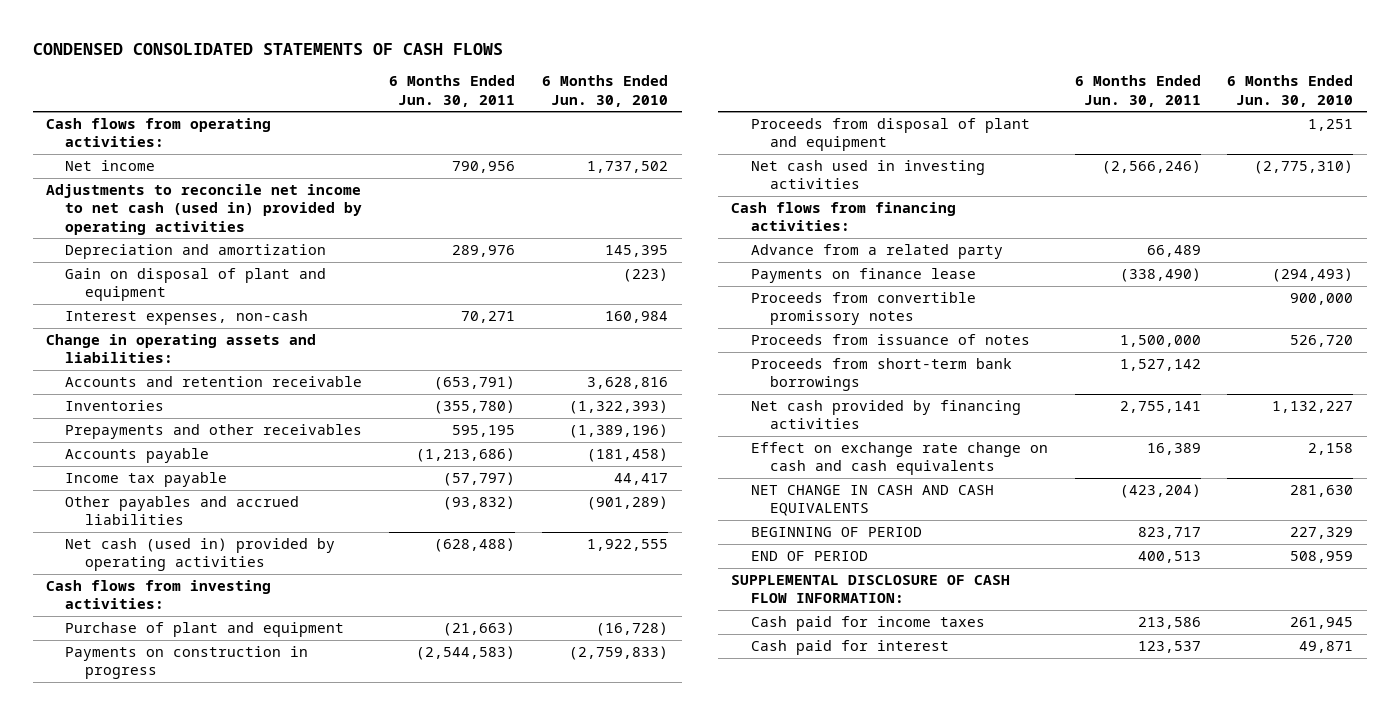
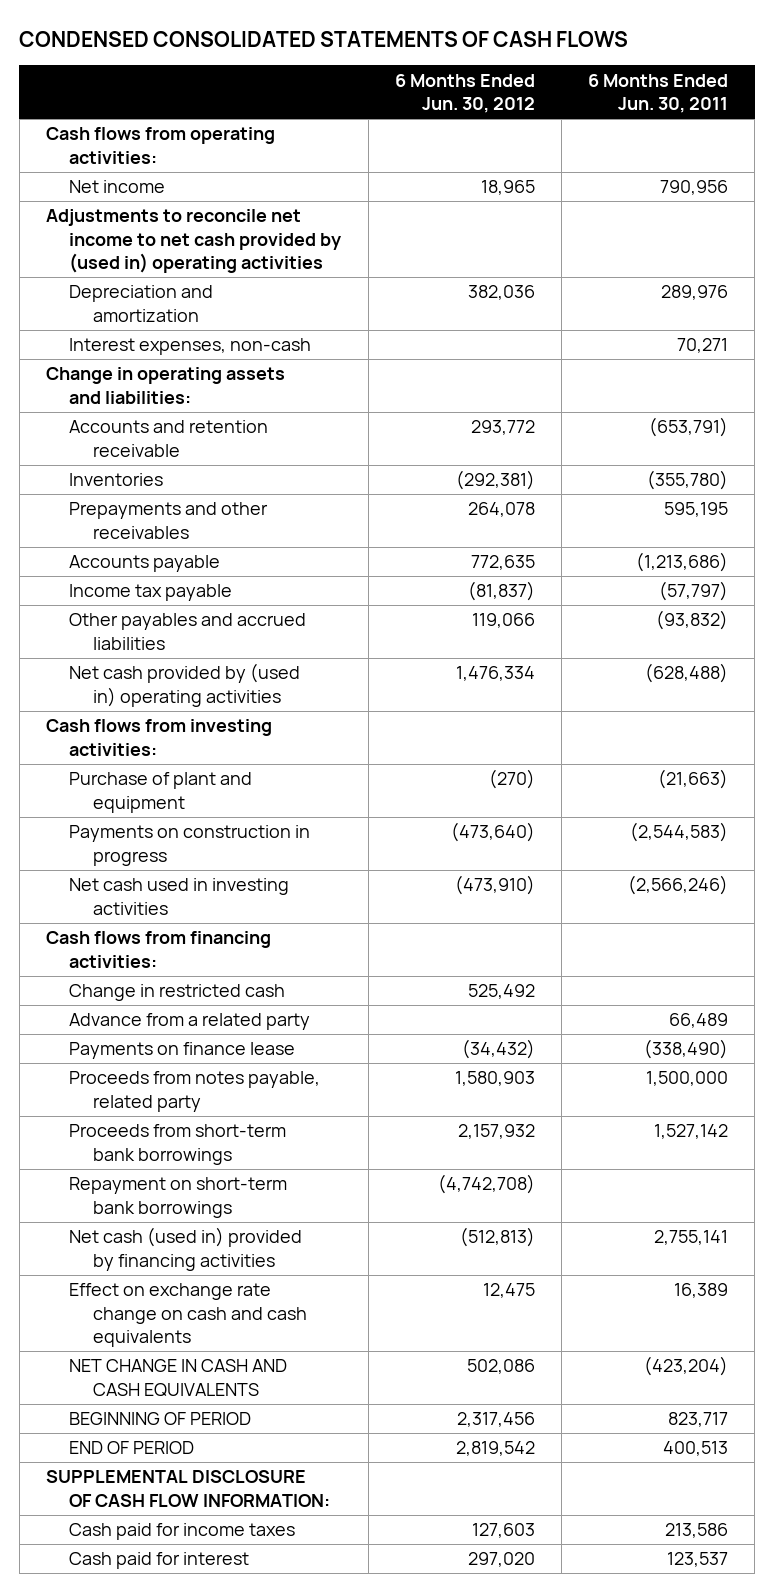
[542,75,669,107] 6 Months Ended Jun. 30, 2010 -> none
none -> [394,73,535,114] 6 Months Ended Jun. 30, 2012
[45,184,363,235] Adjustments to reconcile net income to net cash (used in) provided by operating activities -> [45,209,342,274] Adjustments to reconcile net income to net cash provided by (used in) operating activities
[65,268,327,302] Gain on disposal of plant and equipment -> none
[65,538,336,572] Net cash (used in) provided by operating activities -> [69,663,301,707] Net cash provided by (used in) operating activities
[750,118,1030,152] Proceeds from disposal of plant and equipment -> none
none -> [69,984,286,1002] Change in restricted cash
[750,292,976,326] Proceeds from convertible promissory notes -> none
[750,334,1030,346] Proceeds from issuance of notes -> [69,1071,321,1112] Proceeds from notes payable, related party
none -> [69,1177,288,1218] Repayment on short-term bank borrowings
[750,400,1021,430] Net cash provided by financing activities -> [69,1227,303,1271] Net cash (used in) provided by financing activities

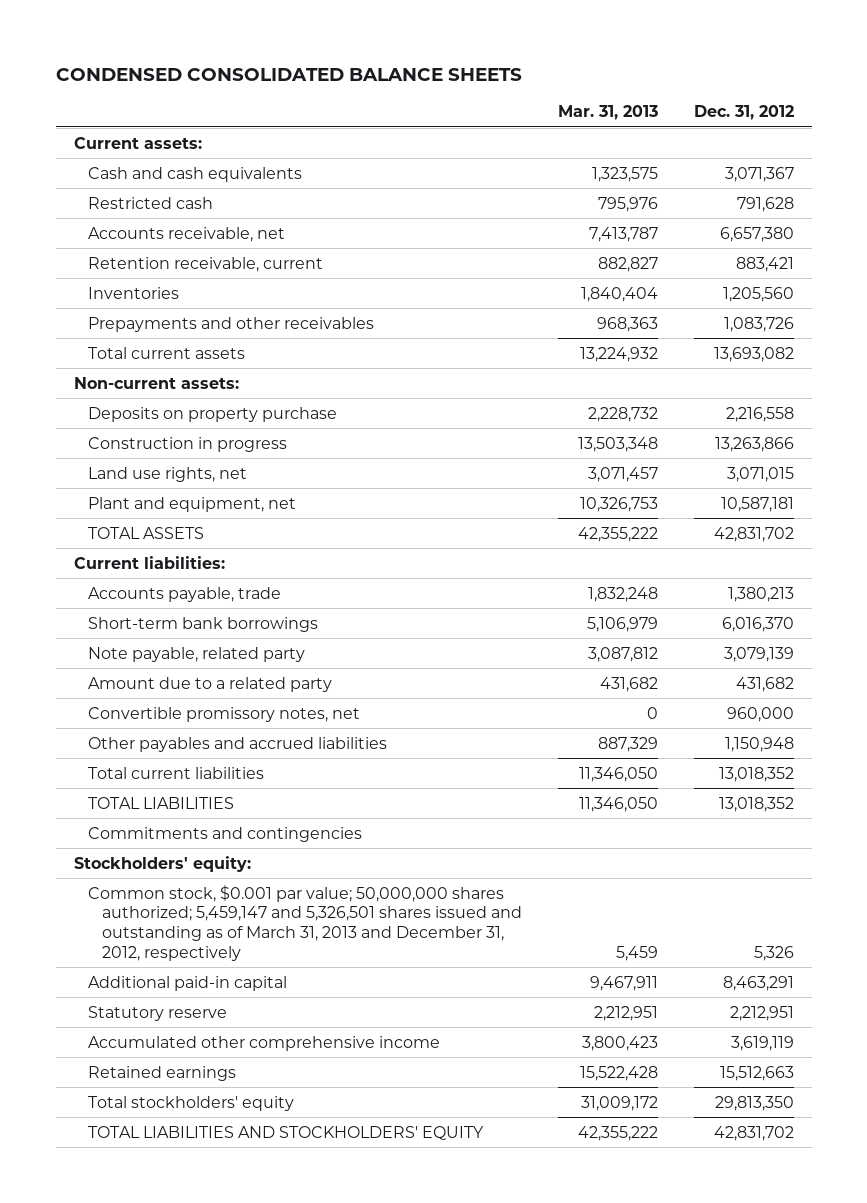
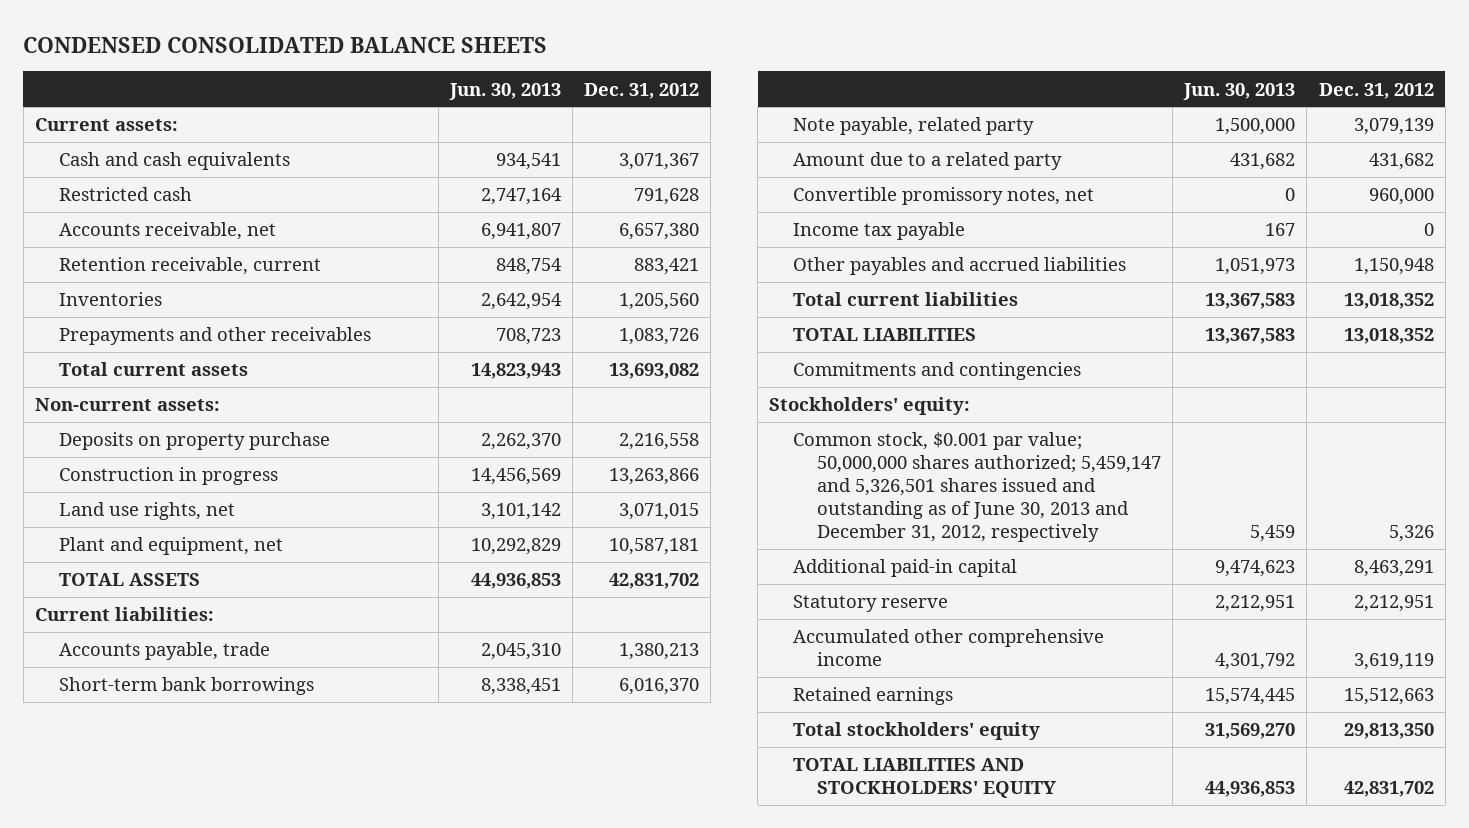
[557,105,658,121] Mar. 31, 2013 -> none
none -> [449,82,562,100] Jun. 30, 2013
none -> [793,222,966,241] Income tax payable
[87,884,522,961] Common stock, $0.001 par value; 50,000,000 shares authorized; 5,459,147 and 5,326,501 shares issued and outstanding as of March 31, 2013 and December 31, 2012, respectively -> [793,432,1162,543] Common stock, $0.001 par value; 50,000,000 shares authorized; 5,459,147 and 5,326,501 shares issued and outstanding as of June 30, 2013 and December 31, 2012, respectively

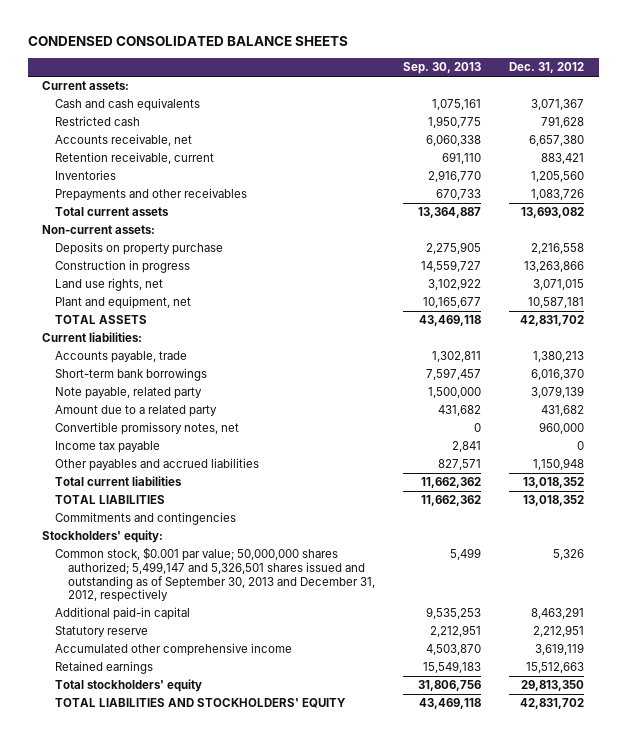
[449,82,562,100] Jun. 30, 2013 -> none
none -> [403,62,482,75] Sep. 30, 2013
[793,432,1162,543] Common stock, $0.001 par value; 50,000,000 shares authorized; 5,459,147 and 5,326,501 shares issued and outstanding as of June 30, 2013 and December 31, 2012, respectively -> [54,547,375,603] Common stock, $0.001 par value; 50,000,000 shares authorized; 5,499,147 and 5,326,501 shares issued and outstanding as of September 30, 2013 and December 31, 2012, respectively

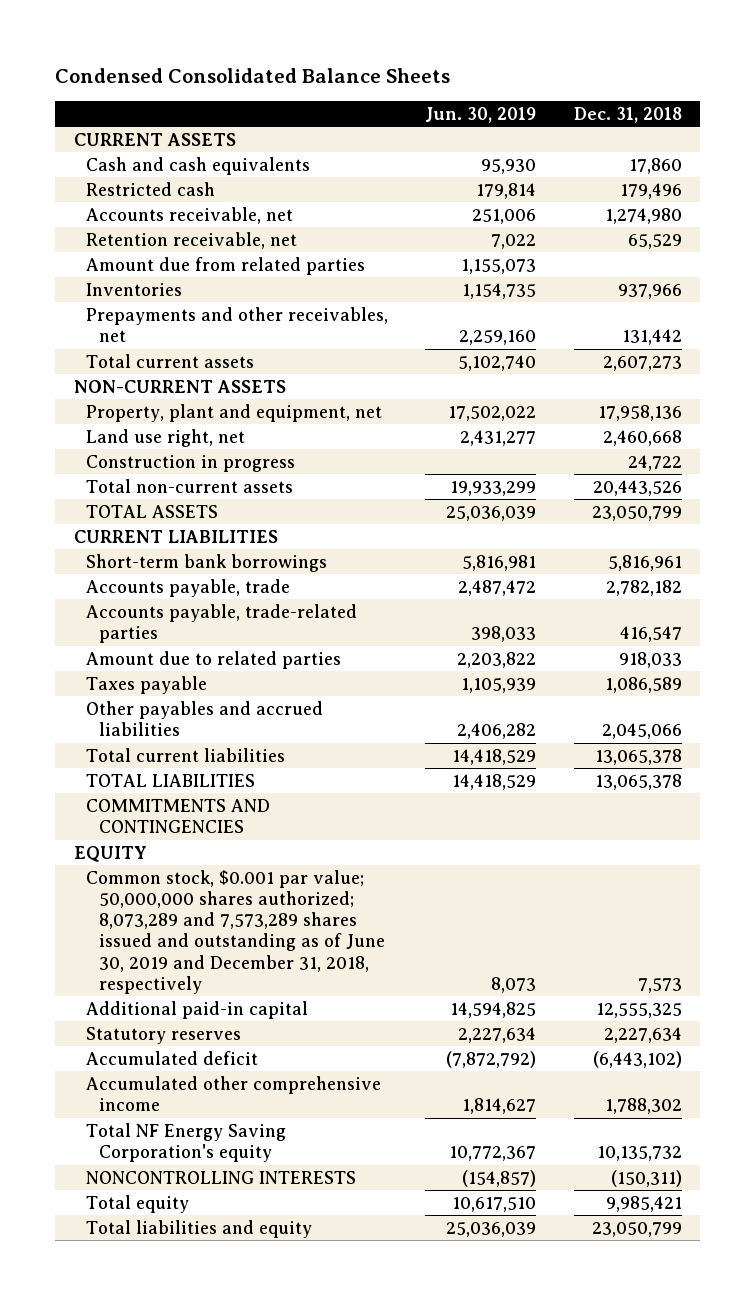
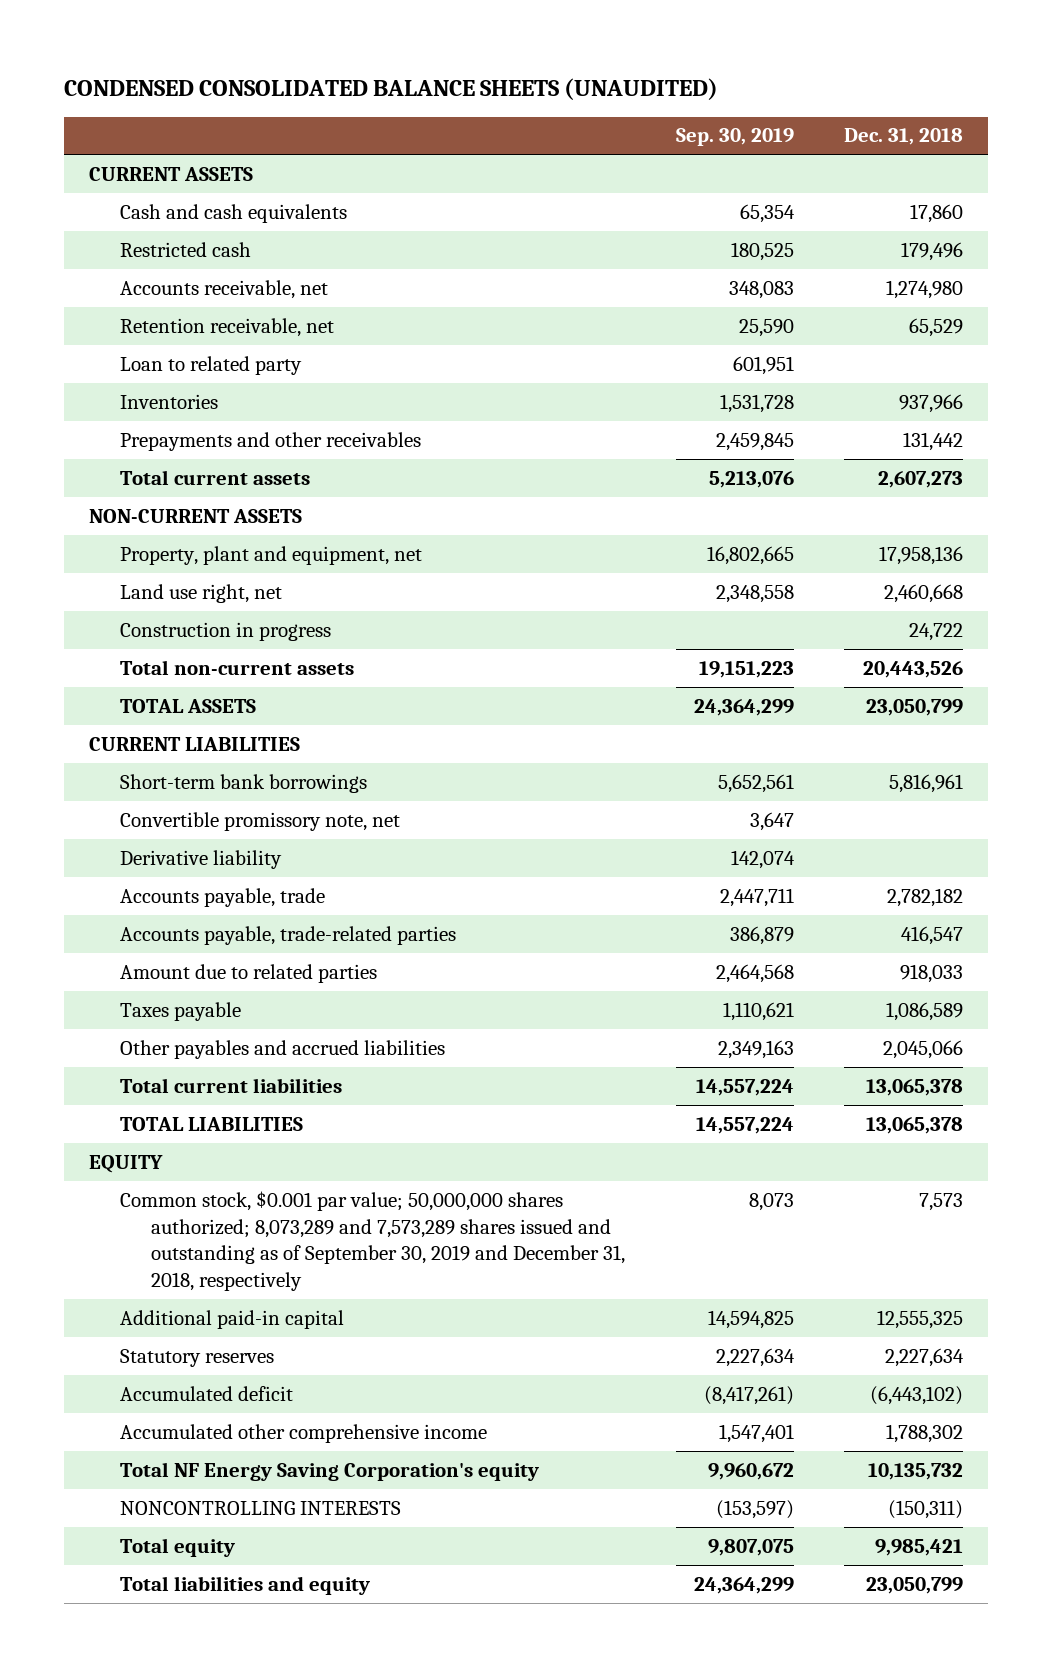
[55,68,451,84] Condensed Consolidated Balance Sheets -> [63,77,718,100] CONDENSED CONSOLIDATED BALANCE SHEETS (UNAUDITED)
[425,106,537,123] Jun. 30, 2019 -> none
none -> [675,128,794,147] Sep. 30, 2019
[86,256,366,275] Amount due from related parties -> [120,355,303,375] Loan to related party
[86,306,389,343] Prepayments and other receivables, net -> [120,431,422,451] Prepayments and other receivables
none -> [120,811,401,831] Convertible promissory note, net
none -> [120,849,283,869] Derivative liability
[86,798,271,834] COMMITMENTS AND CONTINGENCIES -> none
[86,869,385,994] Common stock, $0.001 par value; 50,000,000 shares authorized; 8,073,289 and 7,573,289 shares issued and outstanding as of June 30, 2019 and December 31, 2018, respectively -> [120,1190,626,1291] Common stock, $0.001 par value; 50,000,000 shares authorized; 8,073,289 and 7,573,289 shares issued and outstanding as of September 30, 2019 and December 31, 2018, respectively

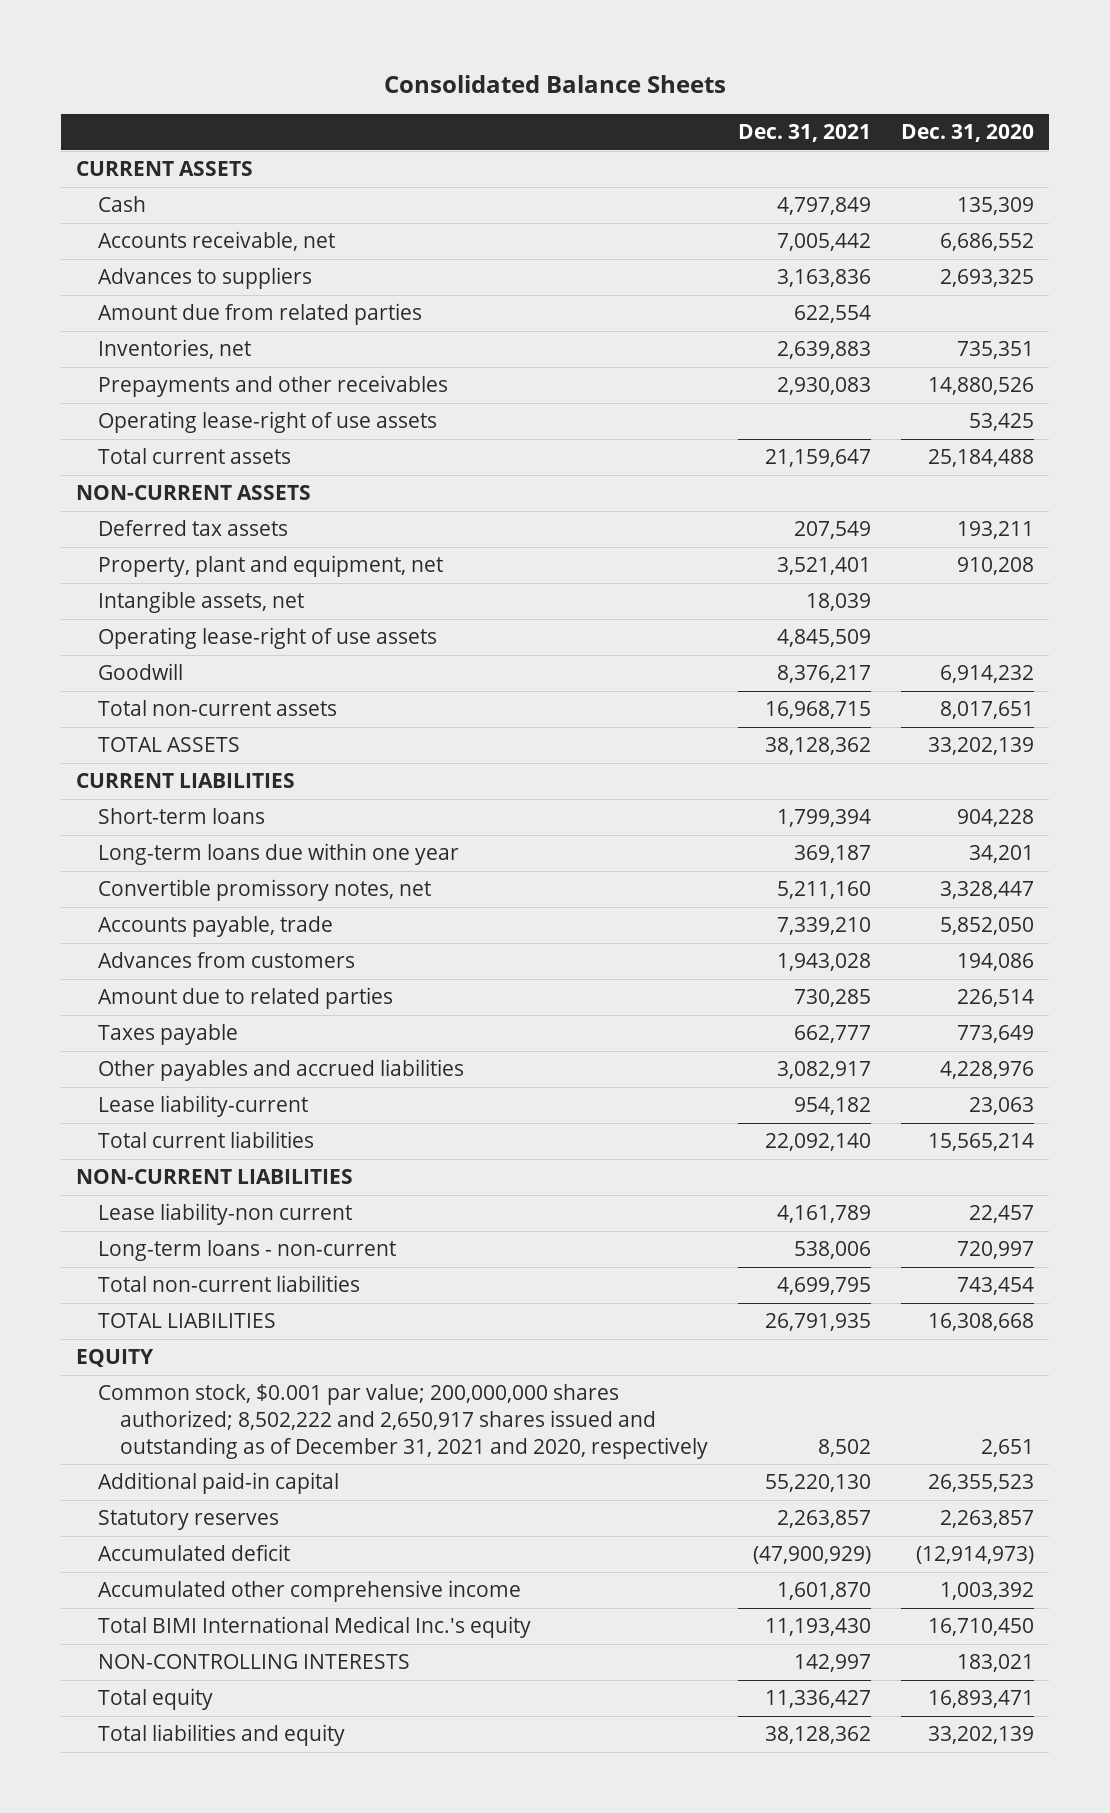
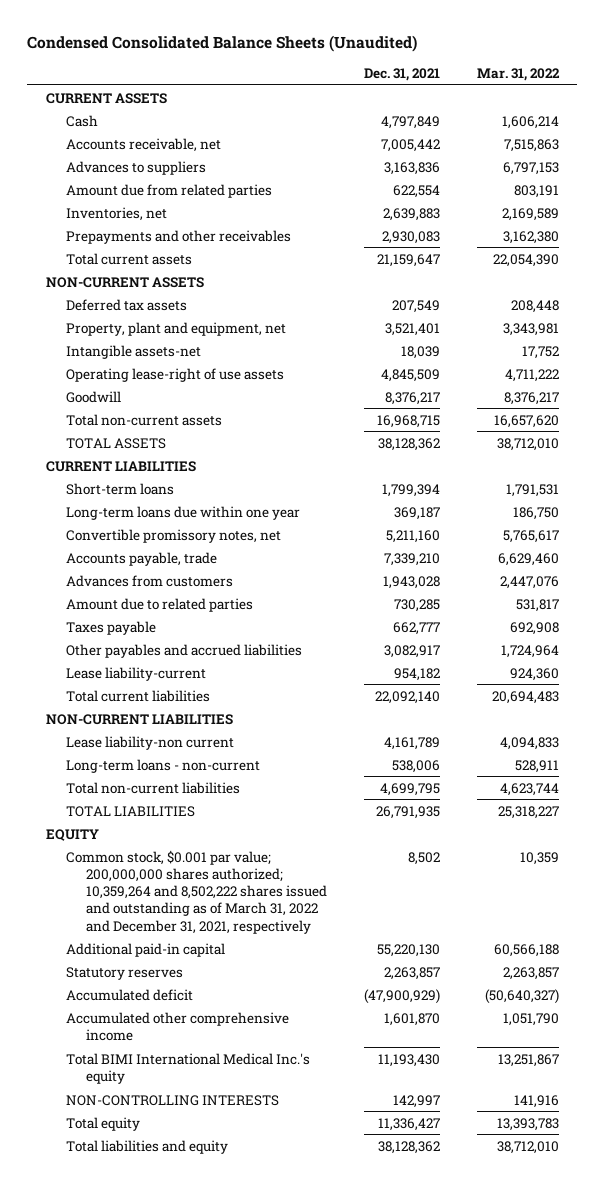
[383,75,726,94] Consolidated Balance Sheets -> [27,35,418,53] Condensed Consolidated Balance Sheets (Unaudited)
[900,124,1034,143] Dec. 31, 2020 -> none
none -> [476,68,560,82] Mar. 31, 2022
[97,411,437,434] Operating lease-right of use assets -> none
[97,591,304,614] Intangible assets, net -> [65,344,201,359] Intangible assets-net
[97,1384,708,1459] Common stock, $0.001 par value; 200,000,000 shares authorized; 8,502,222 and 2,650,917 shares issued and outstanding as of December 31, 2021 and 2020, respectively -> [65,849,327,934] Common stock, $0.001 par value; 200,000,000 shares authorized; 10,359,264 and 8,502,222 shares issued and outstanding as of March 31, 2022 and December 31, 2021, respectively

